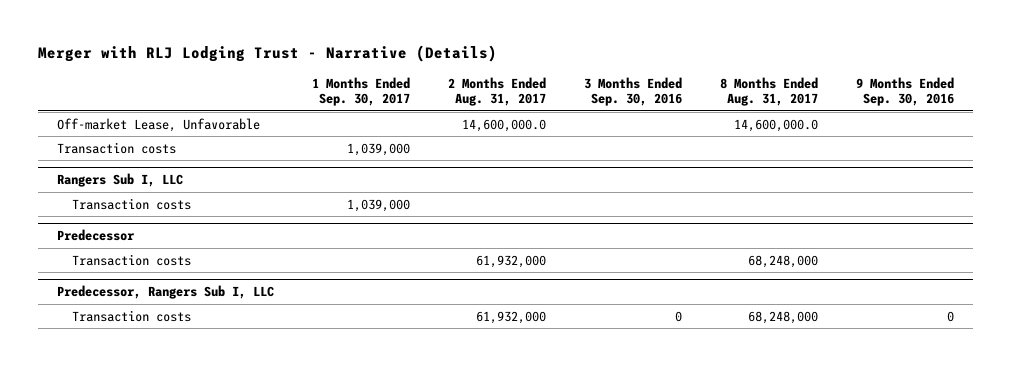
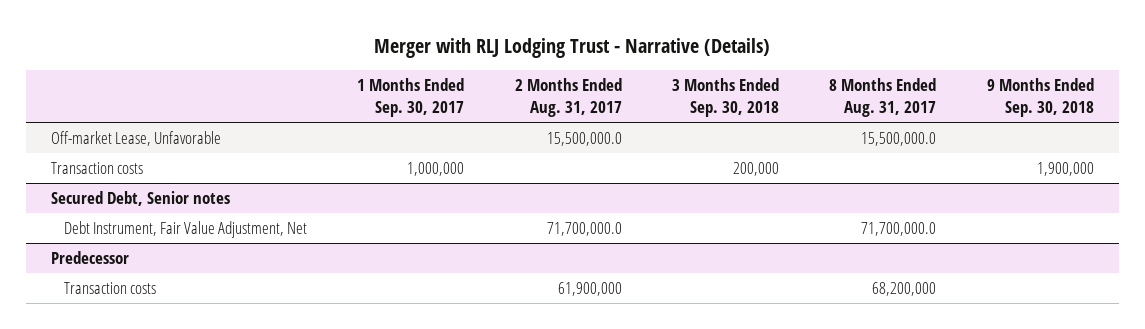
[584,77,683,107] 3 Months Ended Sep. 30, 2016 -> none
[855,77,954,107] 9 Months Ended Sep. 30, 2016 -> none
none -> [671,78,779,118] 3 Months Ended Sep. 30, 2018
none -> [986,78,1094,118] 9 Months Ended Sep. 30, 2018
[57,173,184,188] Rangers Sub I, LLC -> none
[72,197,192,210] Transaction costs -> none
[462,118,547,132] 14,600,000.0 -> [546,132,622,147] 15,500,000.0
[734,118,819,132] 14,600,000.0 -> [861,132,937,147] 15,500,000.0
[347,142,411,156] 1,039,000 -> [407,162,465,177] 1,000,000
none -> [51,191,231,207] Secured Debt, Senior notes
none -> [63,221,307,239] Debt Instrument, Fair Value Adjustment, Net
[57,285,275,300] Predecessor, Rangers Sub I, LLC -> none
[72,309,192,322] Transaction costs -> none
[476,254,547,268] 61,932,000 -> [557,282,622,297] 61,900,000
[748,254,819,268] 68,248,000 -> [872,282,937,297] 68,200,000

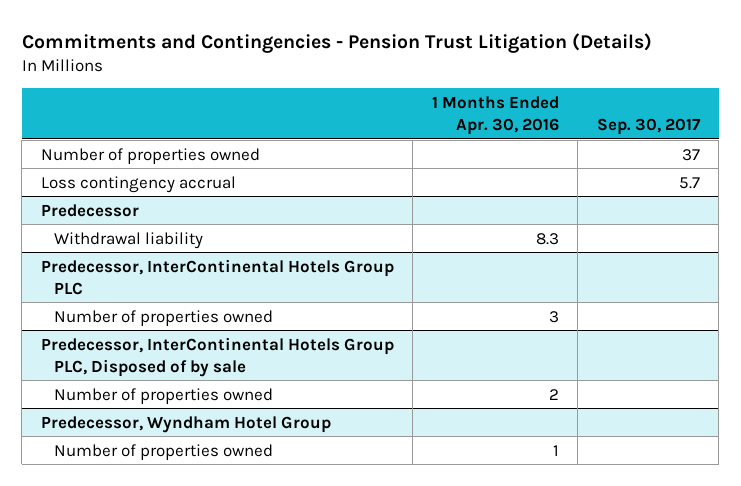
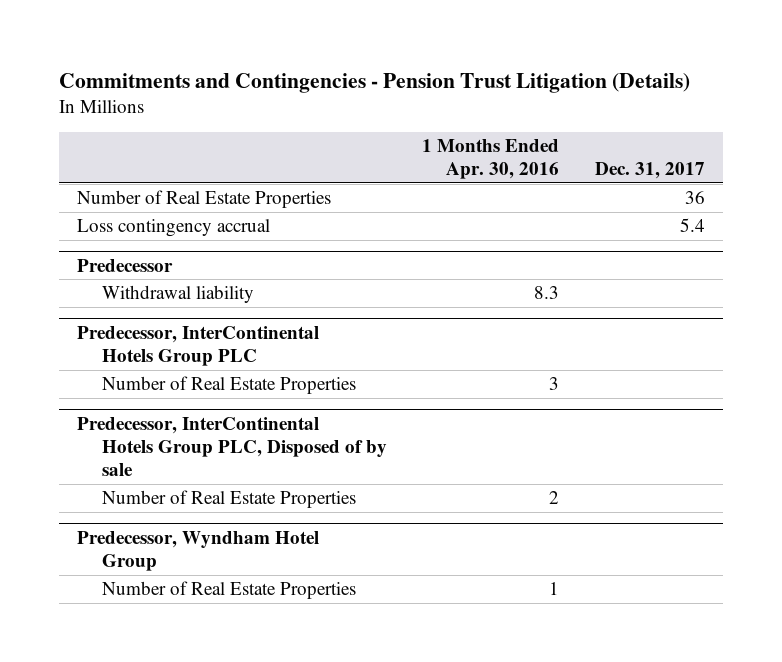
[596,117,701,135] Sep. 30, 2017 -> none
none -> [595,162,706,180] Dec. 31, 2017
[40,147,260,164] Number of properties owned -> [76,190,331,209] Number of Real Estate Properties
[53,309,273,326] Number of properties owned -> [101,376,356,395] Number of Real Estate Properties
[53,387,273,404] Number of properties owned -> [101,490,356,509] Number of Real Estate Properties
[53,443,273,460] Number of properties owned -> [101,581,356,600] Number of Real Estate Properties

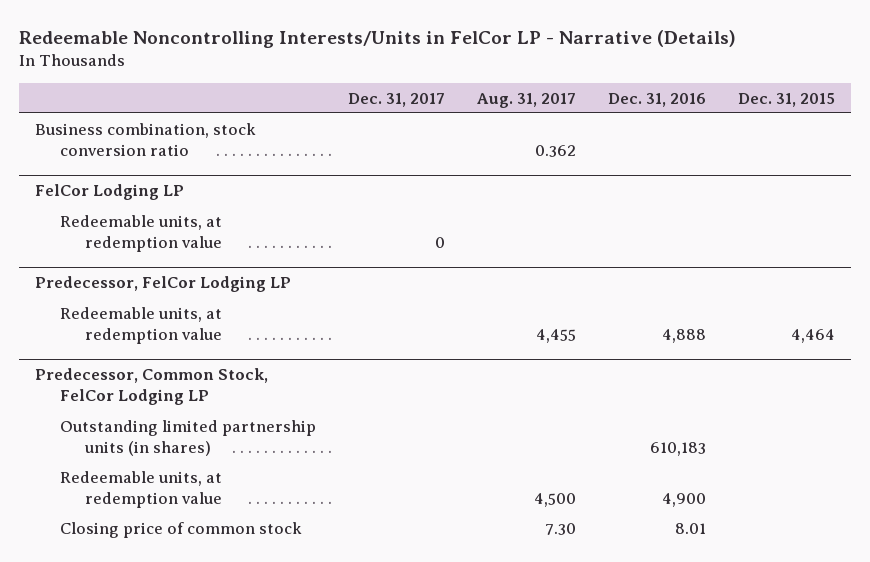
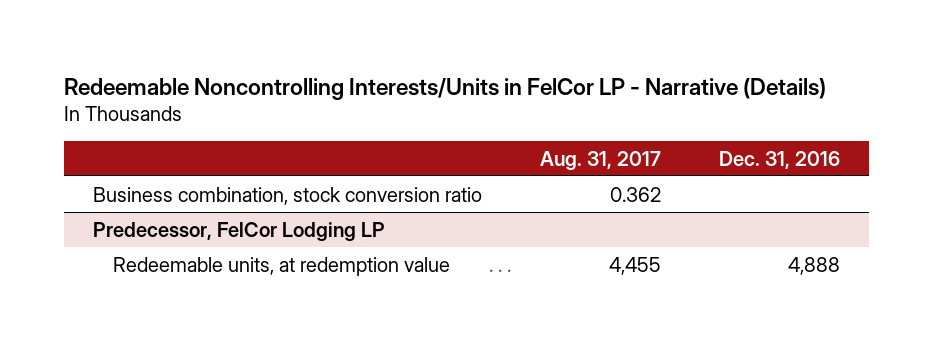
[347,92,445,107] Dec. 31, 2017 -> none
[738,92,836,107] Dec. 31, 2015 -> none
[34,184,184,201] FelCor Lodging LP -> none
[59,214,222,252] Redeemable units, at redemption value -> none
[34,368,268,406] Predecessor, Common Stock, FelCor Lodging LP -> none
[59,419,316,456] Outstanding limited partnership units (in shares) -> none
[59,470,222,508] Redeemable units, at redemption value -> none
[59,521,302,538] Closing price of common stock -> none

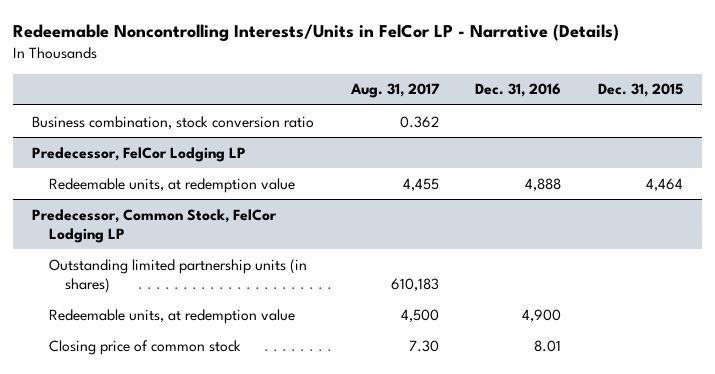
none -> [598,83,684,98] Dec. 31, 2015
none -> [31,208,277,243] Predecessor, Common Stock, FelCor Lodging LP
none -> [48,258,307,293] Outstanding limited partnership units (in shares)
none -> [48,308,295,324] Redeemable units, at redemption value
none -> [48,339,241,355] Closing price of common stock

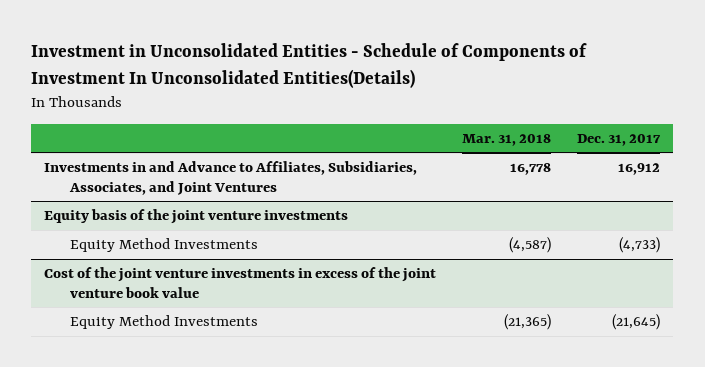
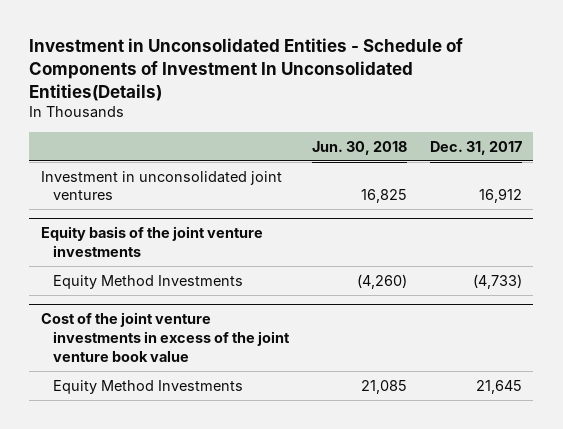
[462,133,552,146] Mar. 31, 2018 -> none
none -> [312,140,408,155] Jun. 30, 2018
[44,161,418,195] Investments in and Advance to Affiliates, Subsidiaries, Associates, and Joint Ventures -> [40,170,282,201] Investment in unconsolidated joint ventures
[612,314,661,331] (21,645) -> [475,379,522,394] 21,645

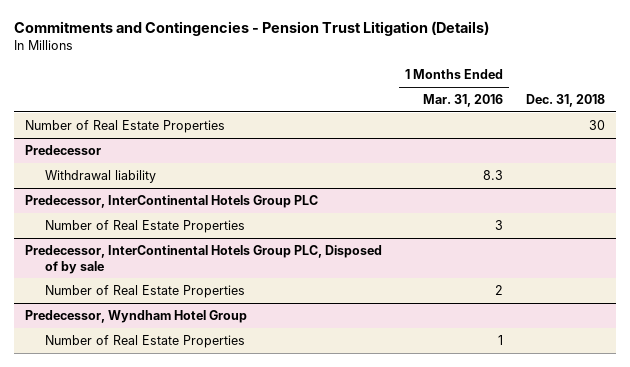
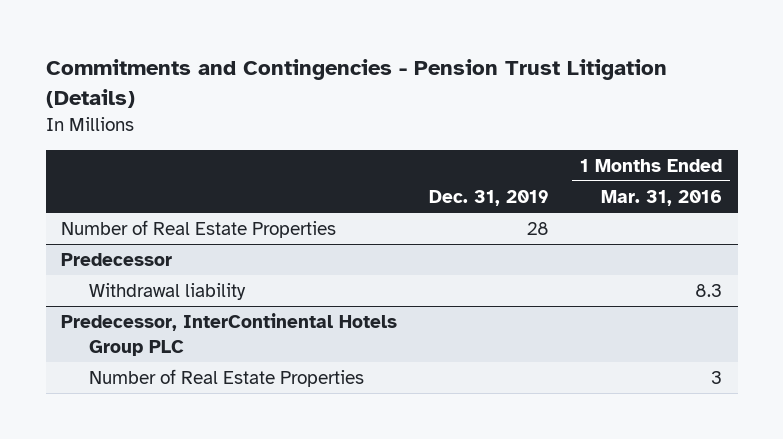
[525,94,605,108] Dec. 31, 2018 -> none
none -> [428,189,549,206] Dec. 31, 2019
[25,244,383,274] Predecessor, InterContinental Hotels Group PLC, Disposed of by sale -> none
[45,284,246,298] Number of Real Estate Properties -> none
[25,309,248,323] Predecessor, Wyndham Hotel Group -> none
[45,334,246,348] Number of Real Estate Properties -> none

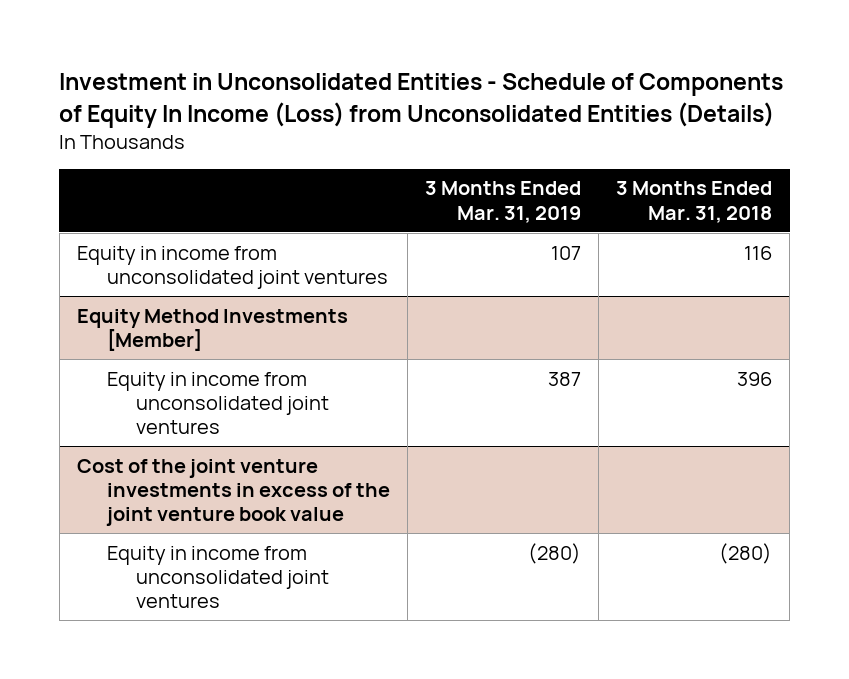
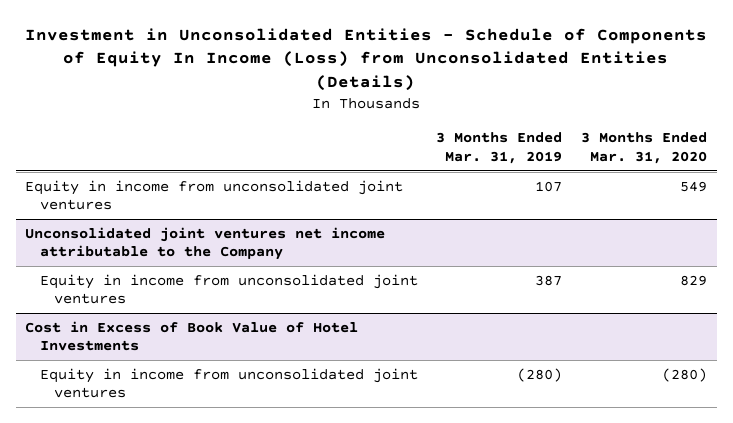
[616,181,773,223] 3 Months Ended Mar. 31, 2018 -> none
none -> [581,132,708,164] 3 Months Ended Mar. 31, 2020
[77,308,349,352] Equity Method Investments [Member] -> none
none -> [25,227,386,261] Unconsolidated joint ventures net income attributable to the Company
[77,458,390,527] Cost of the joint venture investments in excess of the joint venture book value -> [25,321,359,352] Cost in Excess of Book Value of Hotel Investments

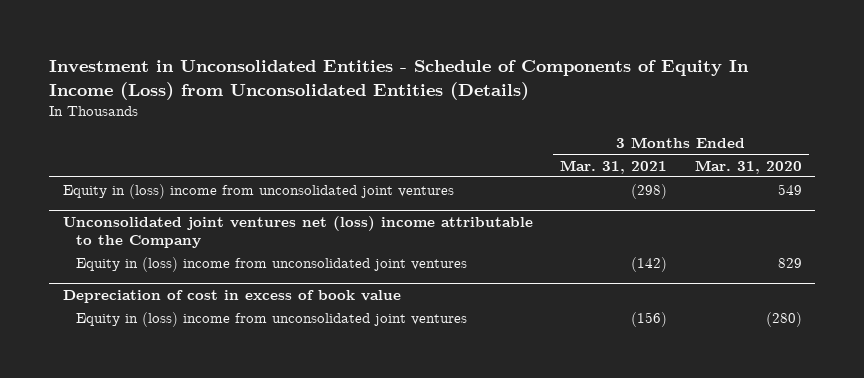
[436,132,563,164] 3 Months Ended Mar. 31, 2019 -> none
none -> [560,159,668,174] Mar. 31, 2021
[25,180,404,211] Equity in income from unconsolidated joint ventures -> [62,183,454,199] Equity in (loss) income from unconsolidated joint ventures
[25,227,386,261] Unconsolidated joint ventures net income attributable to the Company -> [62,215,533,249] Unconsolidated joint ventures net (loss) income attributable to the Company
[39,274,418,305] Equity in income from unconsolidated joint ventures -> [76,256,468,272] Equity in (loss) income from unconsolidated joint ventures
[25,321,359,352] Cost in Excess of Book Value of Hotel Investments -> [62,289,401,303] Depreciation of cost in excess of book value
[39,368,418,399] Equity in income from unconsolidated joint ventures -> [76,311,468,327] Equity in (loss) income from unconsolidated joint ventures

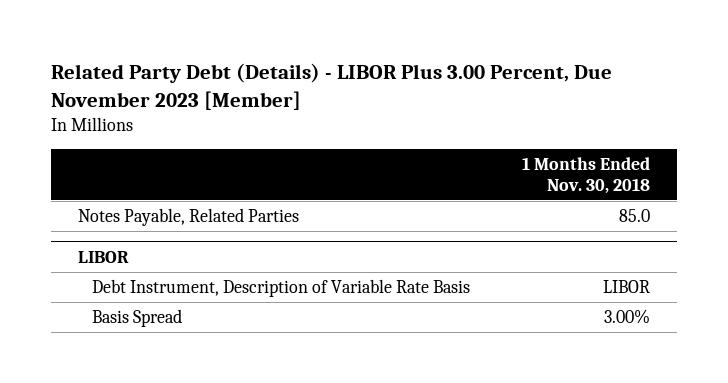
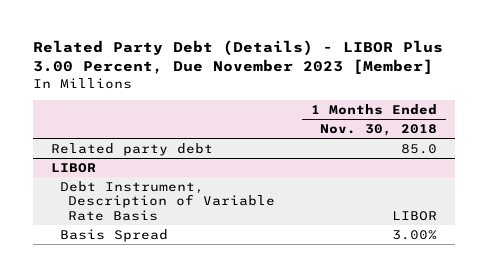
[77,208,299,227] Notes Payable, Related Parties -> [51,142,214,156] Related party debt

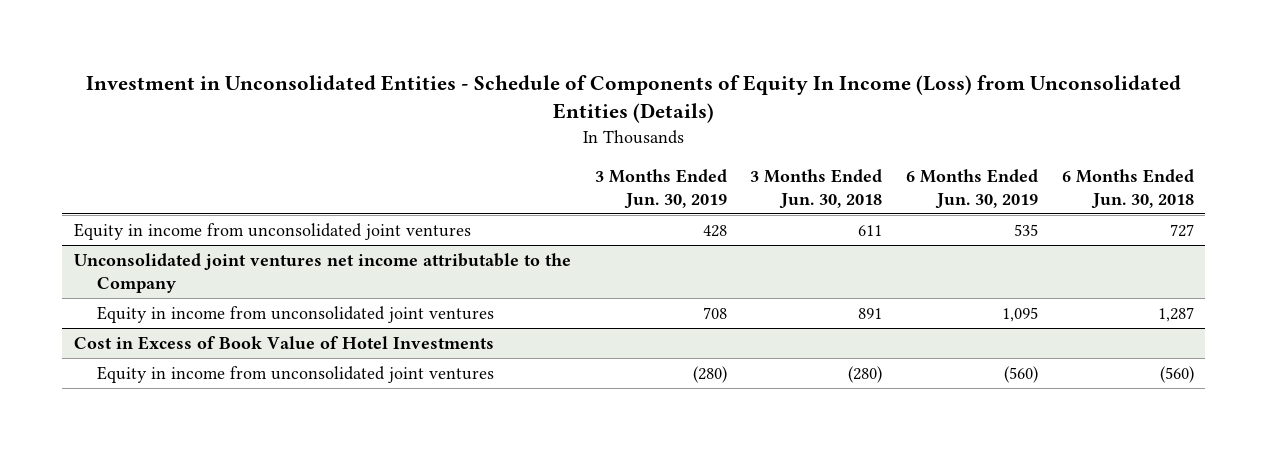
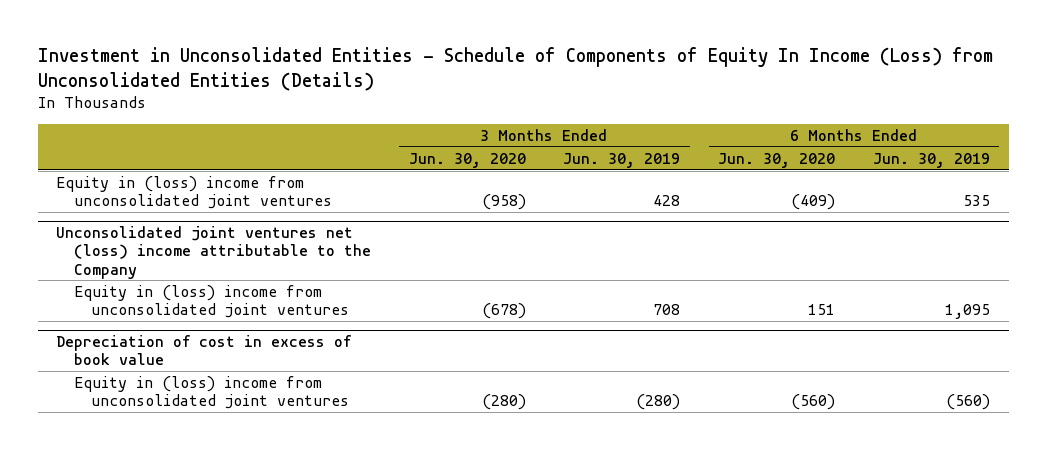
[750,168,883,209] 3 Months Ended Jun. 30, 2018 -> none
[1061,168,1194,209] 6 Months Ended Jun. 30, 2018 -> none
none -> [408,152,526,168] Jun. 30, 2020
none -> [718,152,836,168] Jun. 30, 2020
[73,222,471,240] Equity in income from unconsolidated joint ventures -> [56,175,332,210] Equity in (loss) income from unconsolidated joint ventures
[73,252,571,293] Unconsolidated joint ventures net income attributable to the Company -> [56,225,371,279] Unconsolidated joint ventures net (loss) income attributable to the Company
[97,305,495,323] Equity in income from unconsolidated joint ventures -> [73,284,350,319] Equity in (loss) income from unconsolidated joint ventures
[73,335,494,350] Cost in Excess of Book Value of Hotel Investments -> [56,334,353,366] Depreciation of cost in excess of book value
[97,365,495,383] Equity in income from unconsolidated joint ventures -> [73,375,350,410] Equity in (loss) income from unconsolidated joint ventures

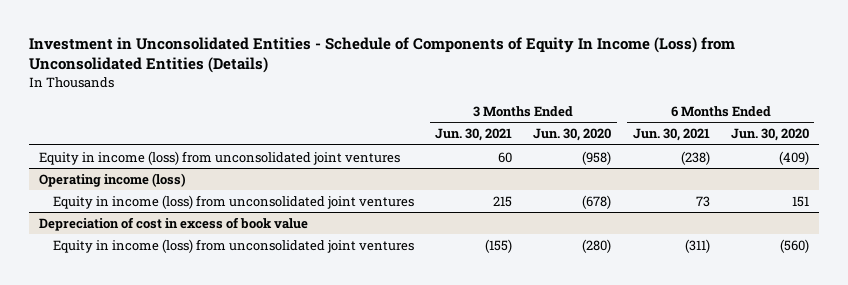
[563,152,681,168] Jun. 30, 2019 -> none
[872,152,990,168] Jun. 30, 2019 -> none
none -> [435,128,513,142] Jun. 30, 2021
none -> [632,128,710,142] Jun. 30, 2021
[56,175,332,210] Equity in (loss) income from unconsolidated joint ventures -> [39,150,401,165] Equity in income (loss) from unconsolidated joint ventures
[56,225,371,279] Unconsolidated joint ventures net (loss) income attributable to the Company -> [39,172,187,187] Operating income (loss)
[73,284,350,319] Equity in (loss) income from unconsolidated joint ventures -> [53,194,415,209] Equity in income (loss) from unconsolidated joint ventures
[73,375,350,410] Equity in (loss) income from unconsolidated joint ventures -> [53,238,415,253] Equity in income (loss) from unconsolidated joint ventures

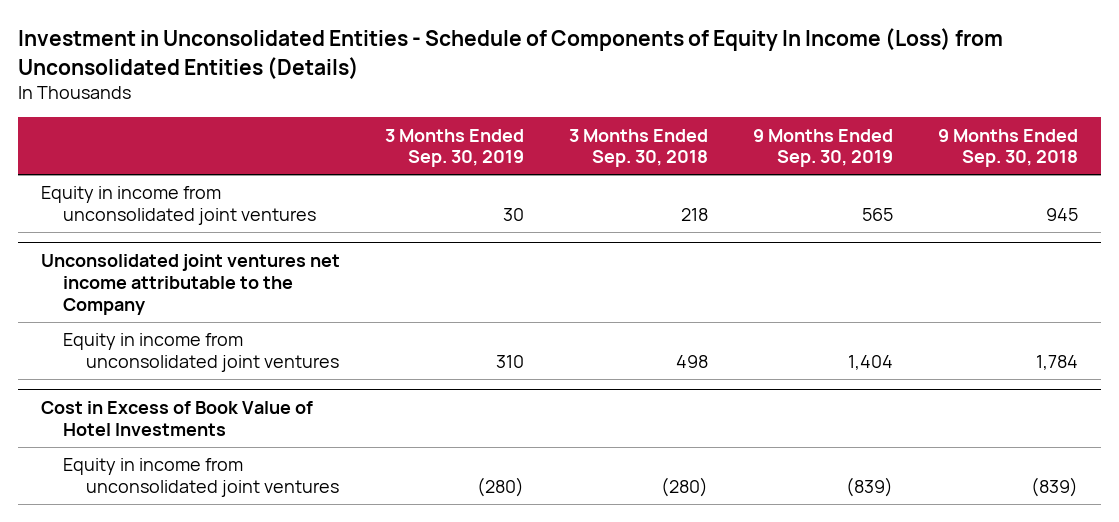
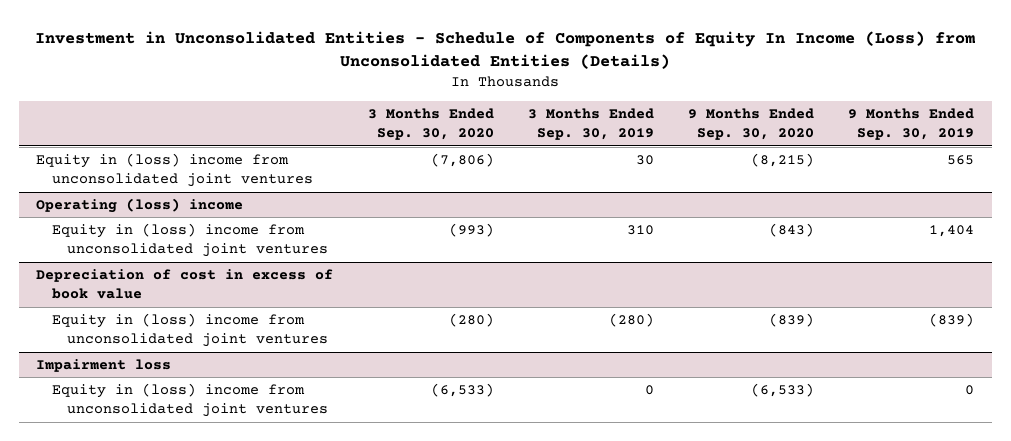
[568,128,708,168] 3 Months Ended Sep. 30, 2018 -> none
[938,128,1079,168] 9 Months Ended Sep. 30, 2018 -> none
none -> [367,108,494,141] 3 Months Ended Sep. 30, 2020
none -> [688,108,815,141] 9 Months Ended Sep. 30, 2020
[40,186,317,225] Equity in income from unconsolidated joint ventures -> [36,153,313,188] Equity in (loss) income from unconsolidated joint ventures
[40,254,340,315] Unconsolidated joint ventures net income attributable to the Company -> [36,198,244,214] Operating (loss) income
[63,333,339,372] Equity in income from unconsolidated joint ventures -> [51,223,329,258] Equity in (loss) income from unconsolidated joint ventures
[40,401,313,436] Cost in Excess of Book Value of Hotel Investments -> [36,269,334,300] Depreciation of cost in excess of book value
[63,458,339,497] Equity in income from unconsolidated joint ventures -> [51,313,329,348] Equity in (loss) income from unconsolidated joint ventures
none -> [36,359,172,373] Impairment loss
none -> [51,383,329,418] Equity in (loss) income from unconsolidated joint ventures

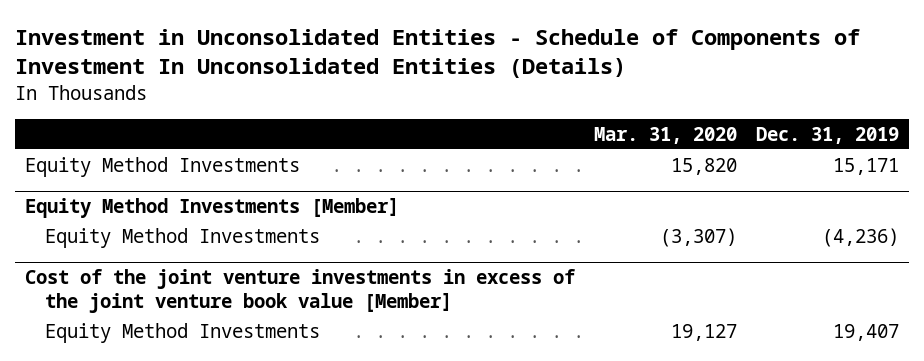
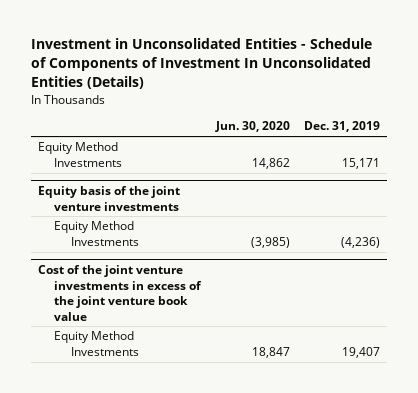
[593,126,737,144] Mar. 31, 2020 -> none
none -> [214,121,290,133] Jun. 30, 2020
[24,198,399,219] Equity Method Investments [Member] -> [37,186,180,211] Equity basis of the joint venture investments
[24,269,576,313] Cost of the joint venture investments in excess of the joint venture book value [Member] -> [37,265,203,321] Cost of the joint venture investments in excess of the joint venture book value

